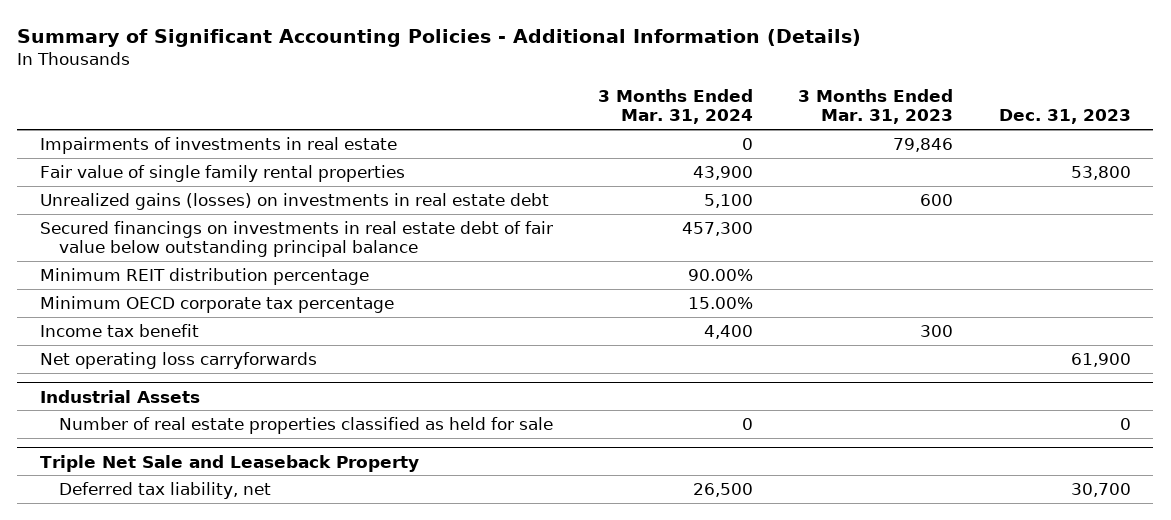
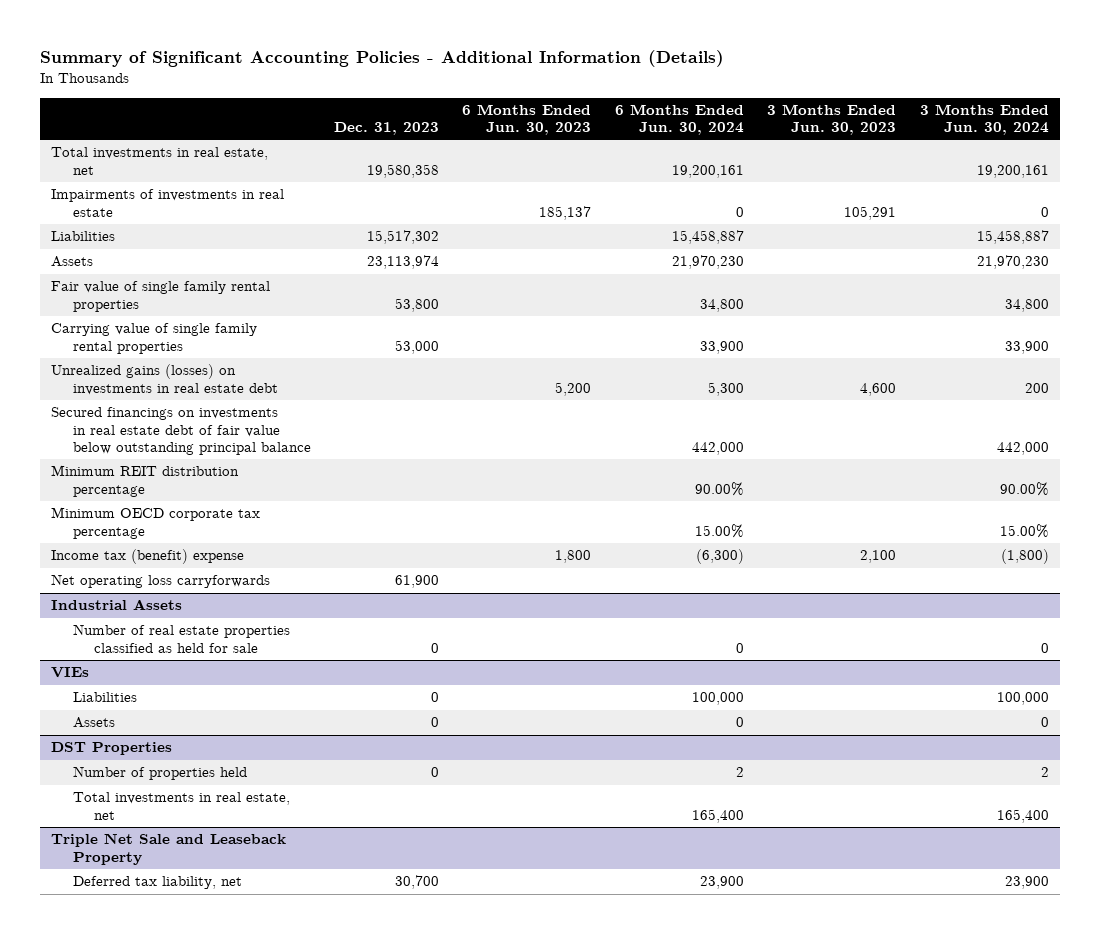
[598,89,754,125] 3 Months Ended Mar. 31, 2024 -> none
[798,89,954,125] 3 Months Ended Mar. 31, 2023 -> none
none -> [462,104,592,136] 6 Months Ended Jun. 30, 2023
none -> [614,104,744,136] 6 Months Ended Jun. 30, 2024
none -> [767,104,897,136] 3 Months Ended Jun. 30, 2023
none -> [919,104,1049,136] 3 Months Ended Jun. 30, 2024
none -> [51,147,269,175] Total investments in real estate, net
none -> [51,231,116,242] Liabilities
none -> [51,256,94,268] Assets
none -> [51,323,258,354] Carrying value of single family rental properties
[39,323,199,337] Income tax benefit -> [51,549,245,565] Income tax (benefit) expense
none -> [51,667,90,679] VIEs
none -> [72,692,137,703] Liabilities
none -> [72,717,115,729] Assets
none -> [51,742,173,756] DST Properties
none -> [72,766,247,781] Number of properties held
none -> [72,792,290,820] Total investments in real estate, net

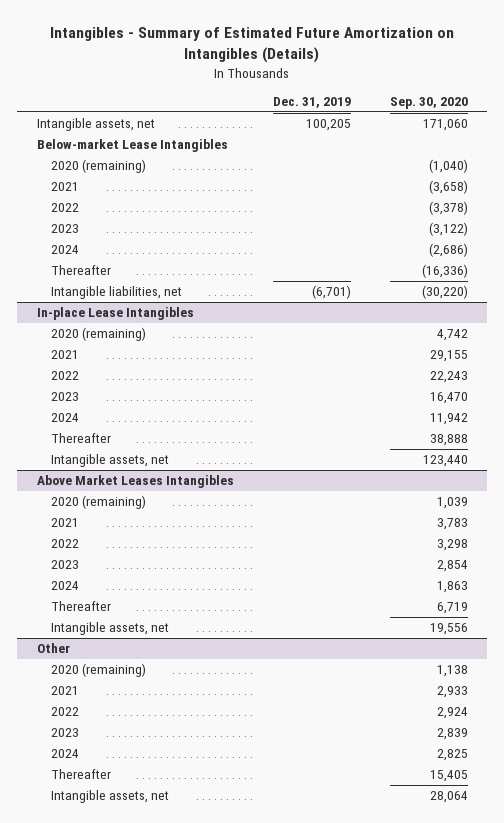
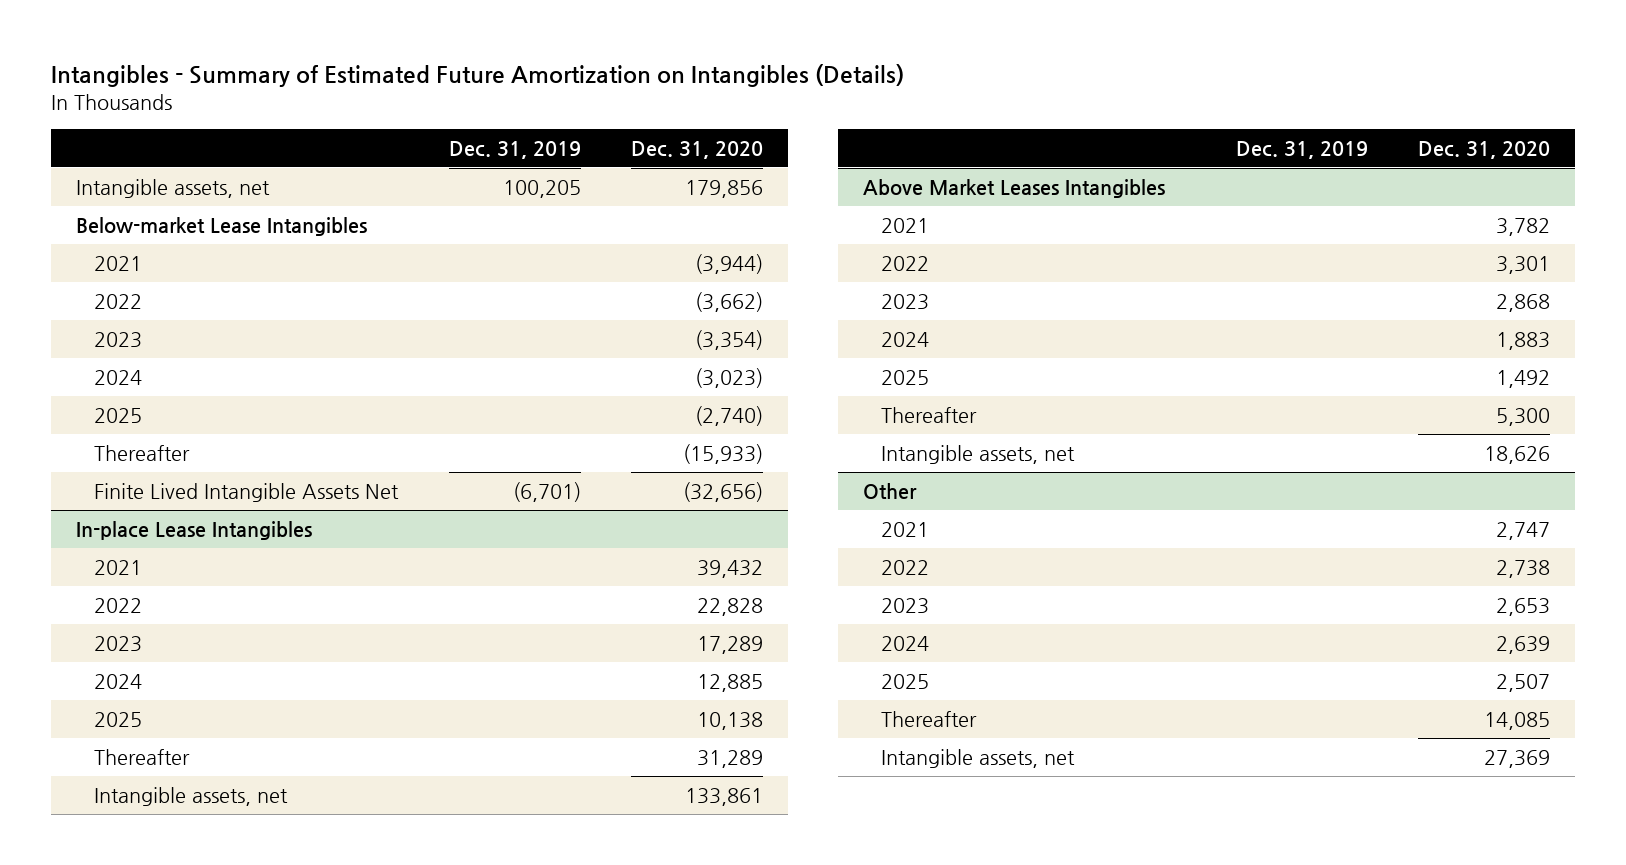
[389,97,468,110] Sep. 30, 2020 -> none
none -> [631,140,764,159] Dec. 31, 2020
[50,159,146,174] 2020 (remaining) -> none
none -> [94,407,143,423] 2025
[50,286,182,300] Intangible liabilities, net -> [94,482,400,502] Finite Lived Intangible Assets Net
[50,327,146,342] 2020 (remaining) -> none
none -> [94,711,143,727] 2025
[50,495,146,510] 2020 (remaining) -> none
none -> [881,369,930,385] 2025
[50,663,146,678] 2020 (remaining) -> none
none -> [881,673,930,689] 2025

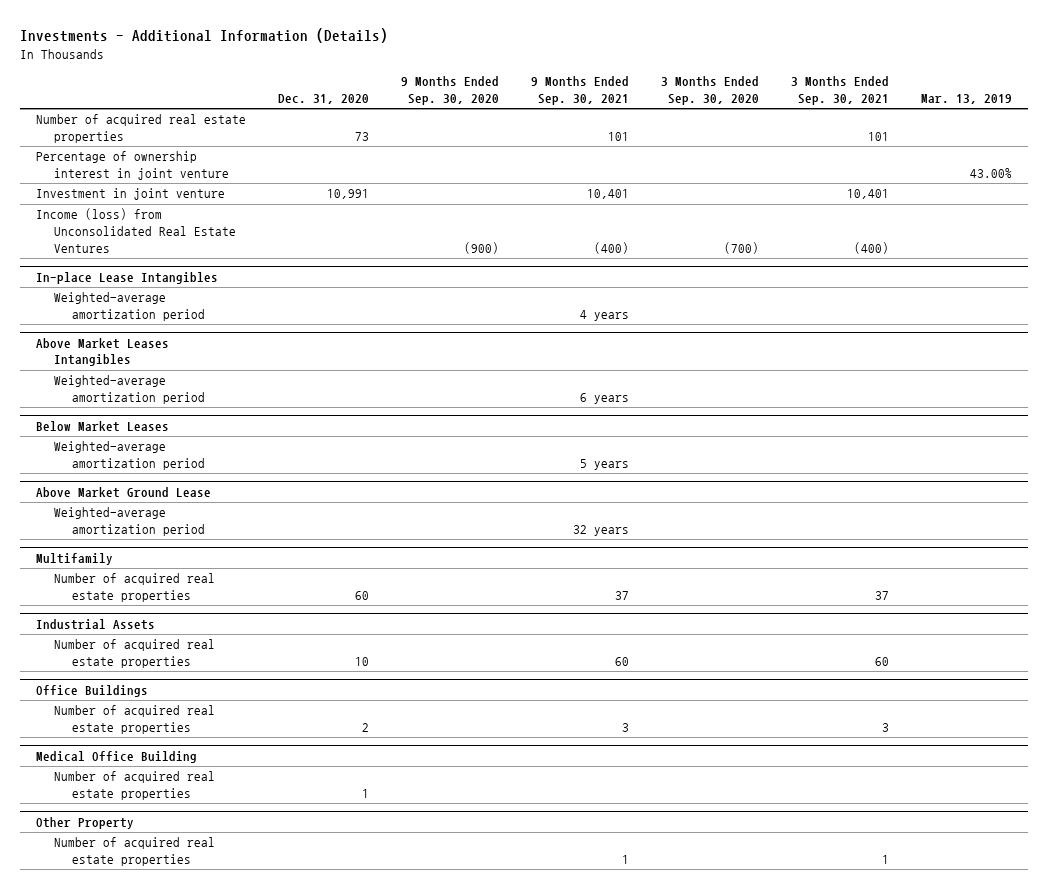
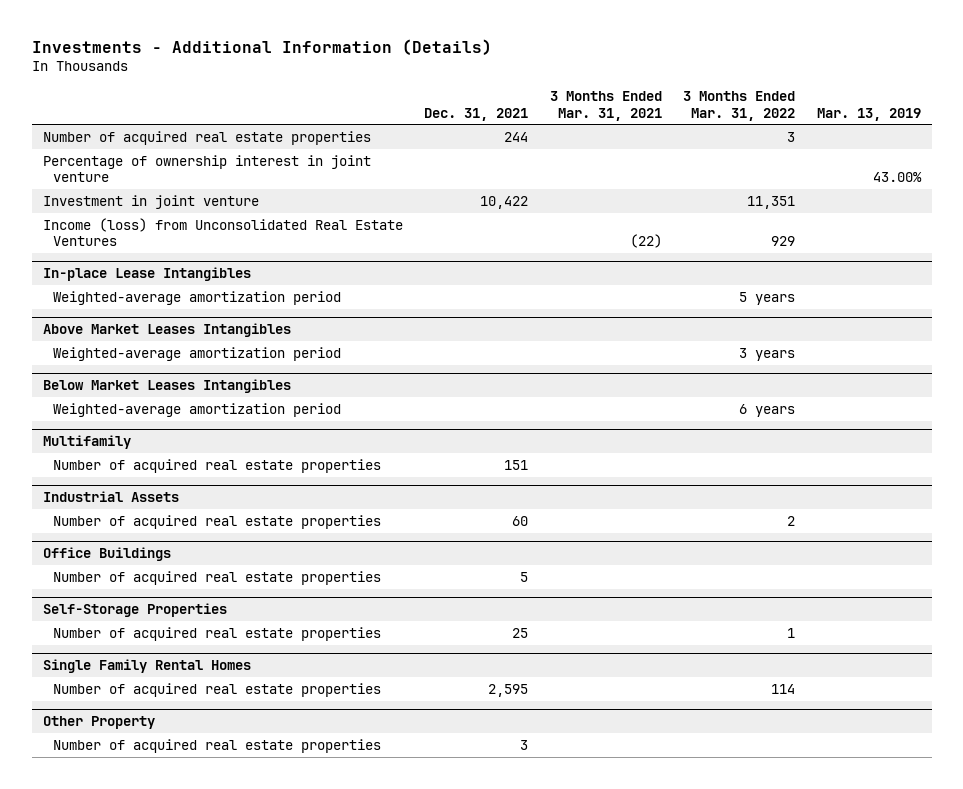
[278,94,370,105] Dec. 31, 2020 -> none
[401,76,500,106] 9 Months Ended Sep. 30, 2020 -> none
[530,76,629,106] 9 Months Ended Sep. 30, 2021 -> none
[660,76,759,106] 3 Months Ended Sep. 30, 2020 -> none
[790,76,889,106] 3 Months Ended Sep. 30, 2021 -> none
none -> [424,107,529,121] Dec. 31, 2021
none -> [549,91,662,121] 3 Months Ended Mar. 31, 2021
none -> [683,91,796,121] 3 Months Ended Mar. 31, 2022
[36,420,170,432] Below Market Leases -> [42,378,291,393] Below Market Leases Intangibles
[36,486,212,498] Above Market Ground Lease -> none
[54,507,206,537] Weighted-average amortization period -> none
[36,750,198,763] Medical Office Building -> none
[54,771,216,801] Number of acquired real estate properties -> none
none -> [42,602,227,617] Self-Storage Properties
none -> [53,626,382,641] Number of acquired real estate properties
none -> [42,658,251,673] Single Family Rental Homes
none -> [53,682,382,697] Number of acquired real estate properties

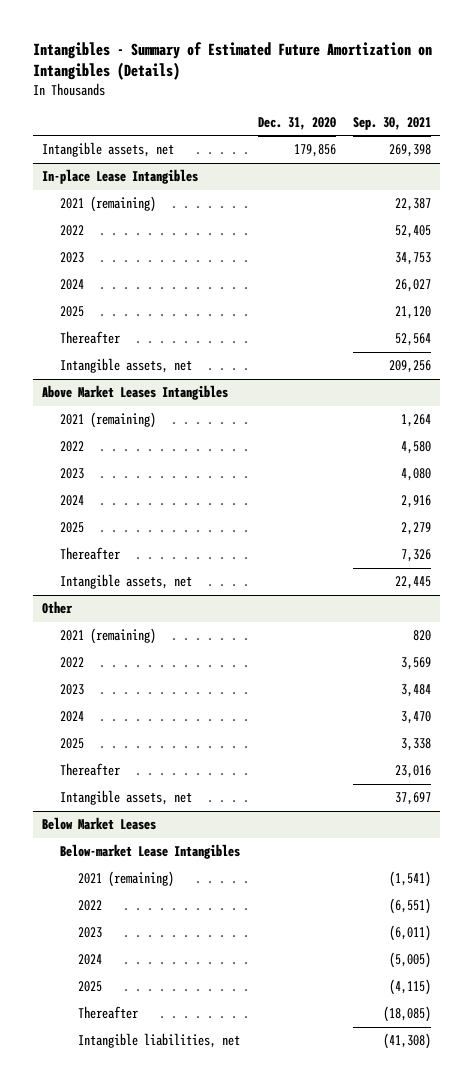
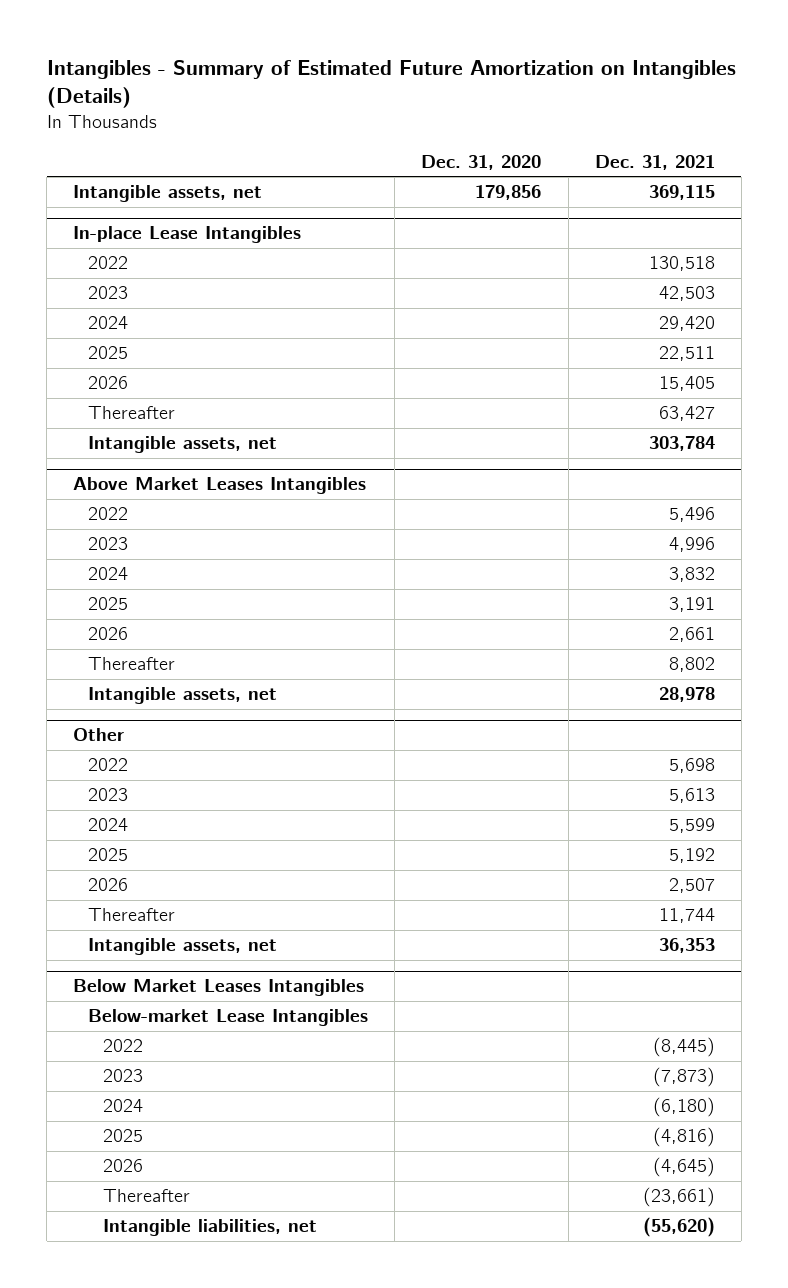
[353,116,432,130] Sep. 30, 2021 -> none
none -> [594,154,715,170] Dec. 31, 2021
[59,196,156,213] 2021 (remaining) -> none
none -> [87,376,128,390] 2026
[59,412,156,429] 2021 (remaining) -> none
none -> [87,627,128,641] 2026
[59,628,156,645] 2021 (remaining) -> none
none -> [87,878,128,892] 2026
[41,817,156,831] Below Market Leases -> [73,979,365,997] Below Market Leases Intangibles
[77,871,174,888] 2021 (remaining) -> none
none -> [102,1159,143,1173] 2026

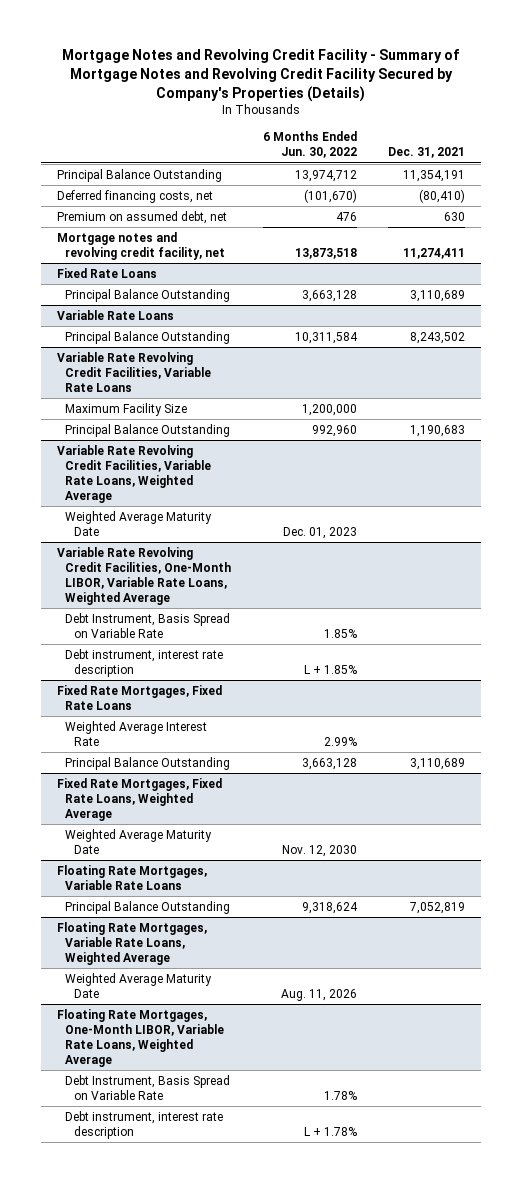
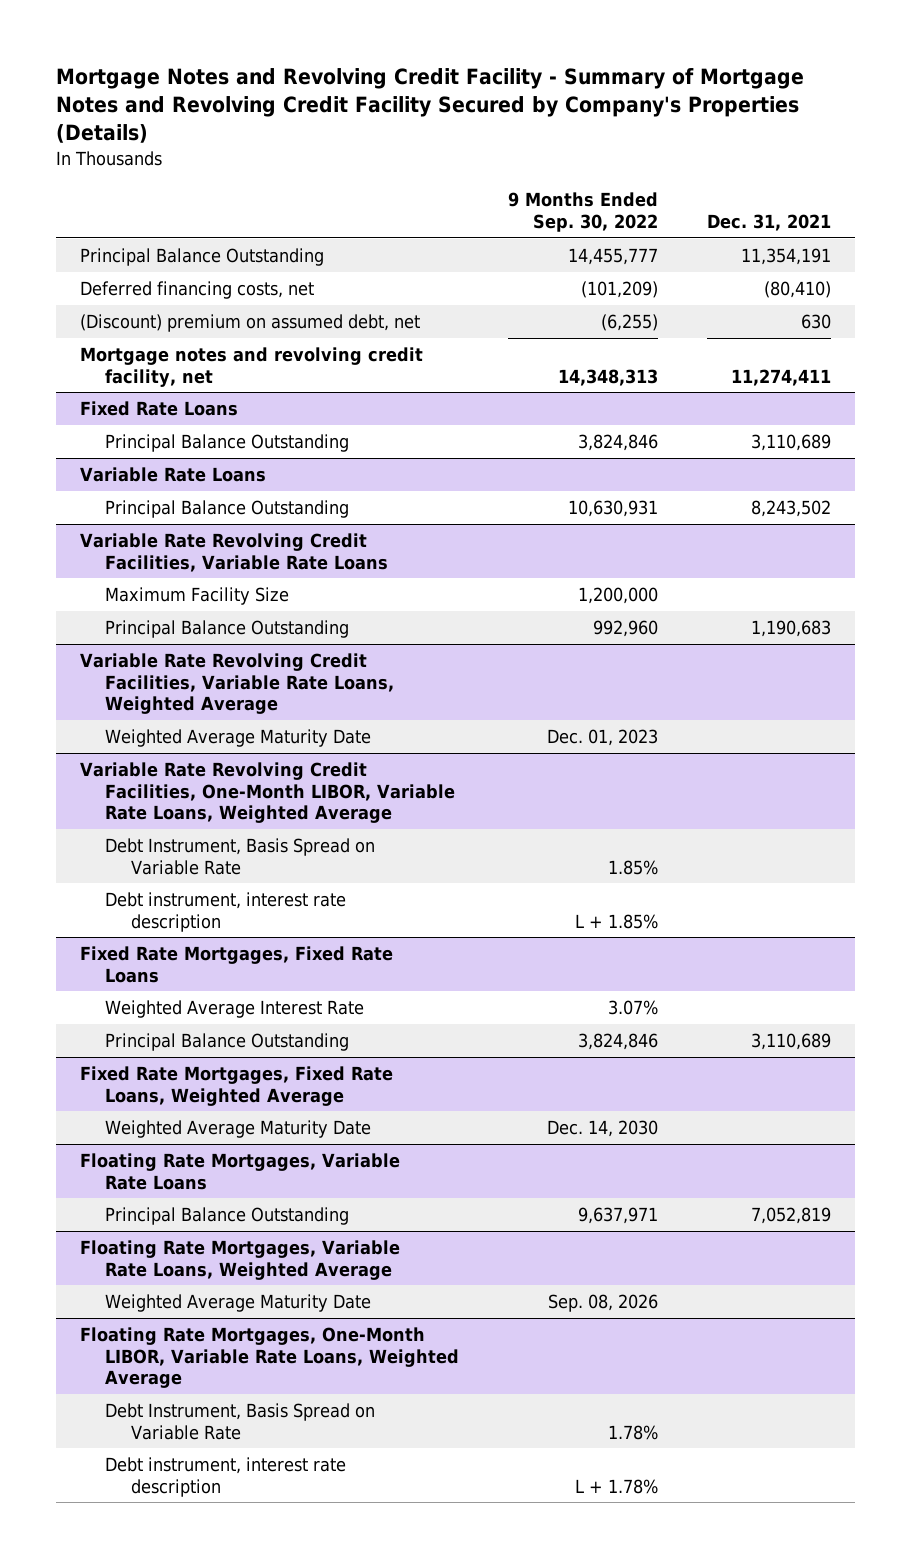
[262,131,357,159] 6 Months Ended Jun. 30, 2022 -> none
none -> [508,192,659,232] 9 Months Ended Sep. 30, 2022
[56,211,227,225] Premium on assumed debt, net -> [79,313,420,332] (Discount) premium on assumed debt, net

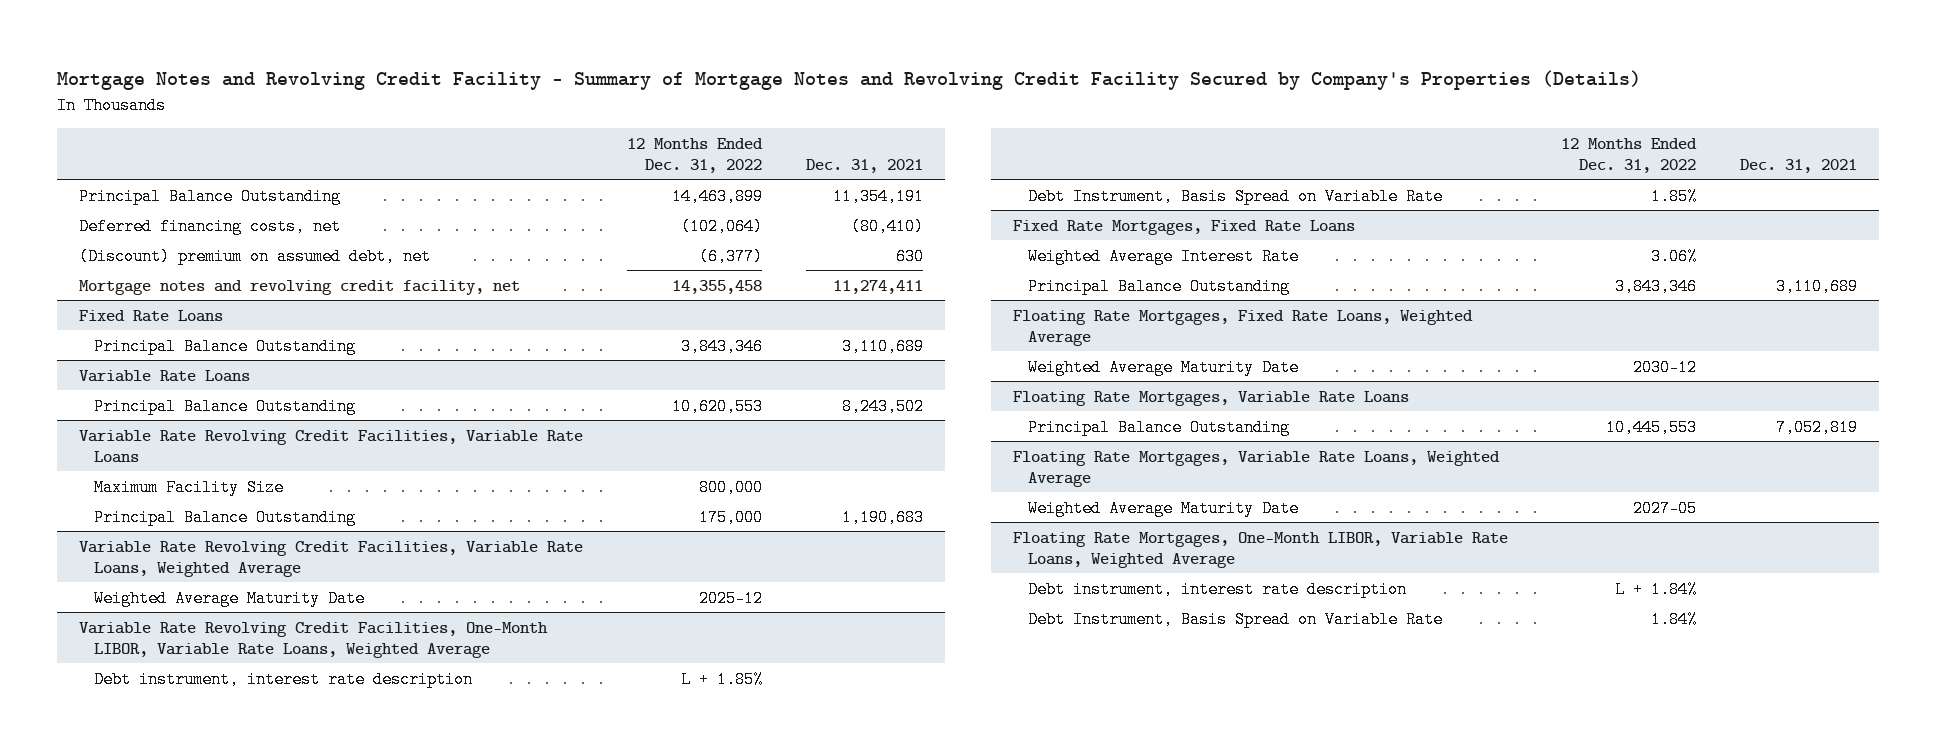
[508,192,659,232] 9 Months Ended Sep. 30, 2022 -> none
none -> [627,137,764,173] 12 Months Ended Dec. 31, 2022
[105,837,376,875] Debt Instrument, Basis Spread on Variable Rate -> [1027,187,1443,205] Debt Instrument, Basis Spread on Variable Rate
[79,1065,393,1106] Fixed Rate Mortgages, Fixed Rate Loans, Weighted Average -> [1013,309,1474,346] Floating Rate Mortgages, Fixed Rate Loans, Weighted Average
[105,1402,376,1440] Debt Instrument, Basis Spread on Variable Rate -> [1027,610,1443,628] Debt Instrument, Basis Spread on Variable Rate

